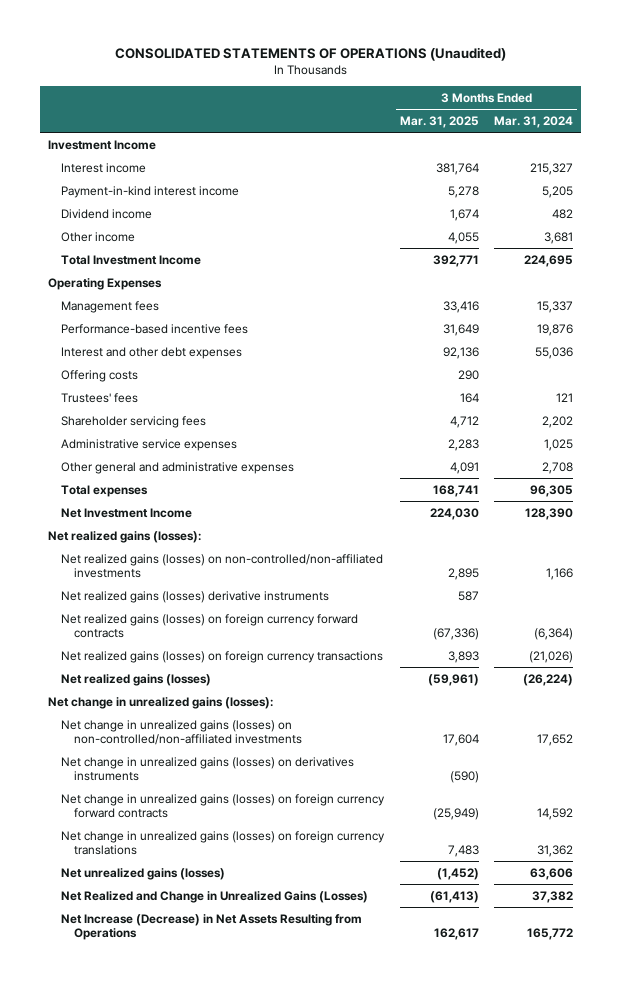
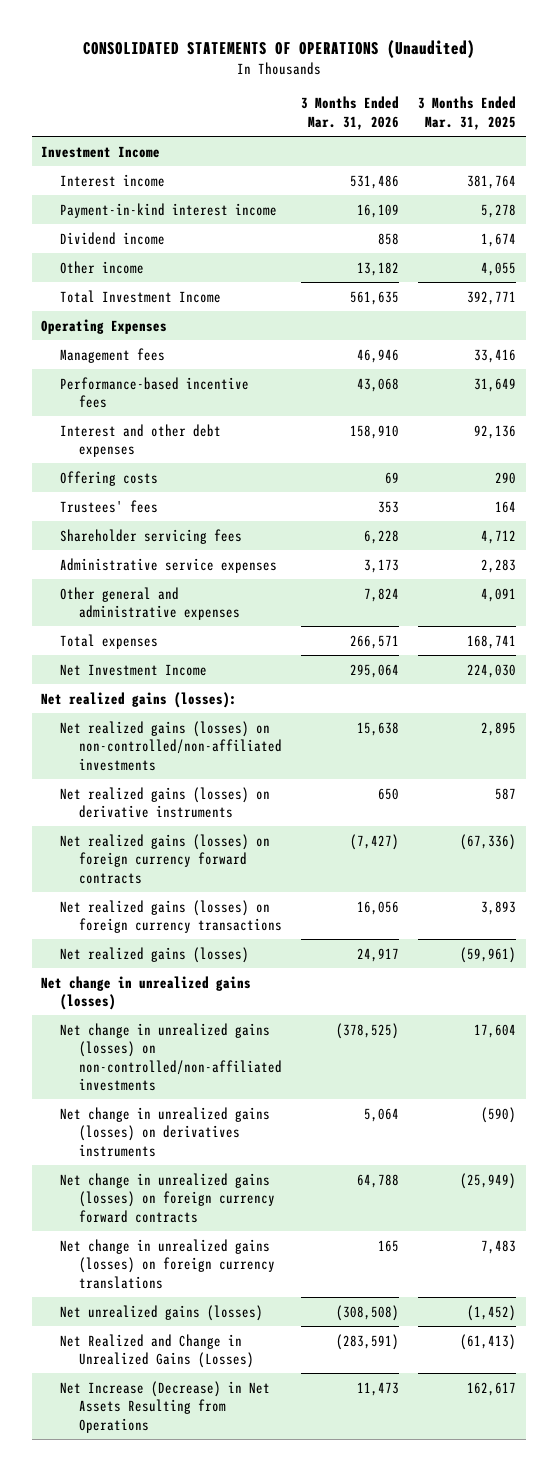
[494,115,574,128] Mar. 31, 2024 -> none
none -> [301,96,400,130] 3 Months Ended Mar. 31, 2026
[61,590,330,603] Net realized gains (losses) derivative instruments -> [60,786,271,819] Net realized gains (losses) on derivative instruments
[47,696,273,709] Net change in unrealized gains (losses): -> [41,975,252,1011] Net change in unrealized gains (losses)

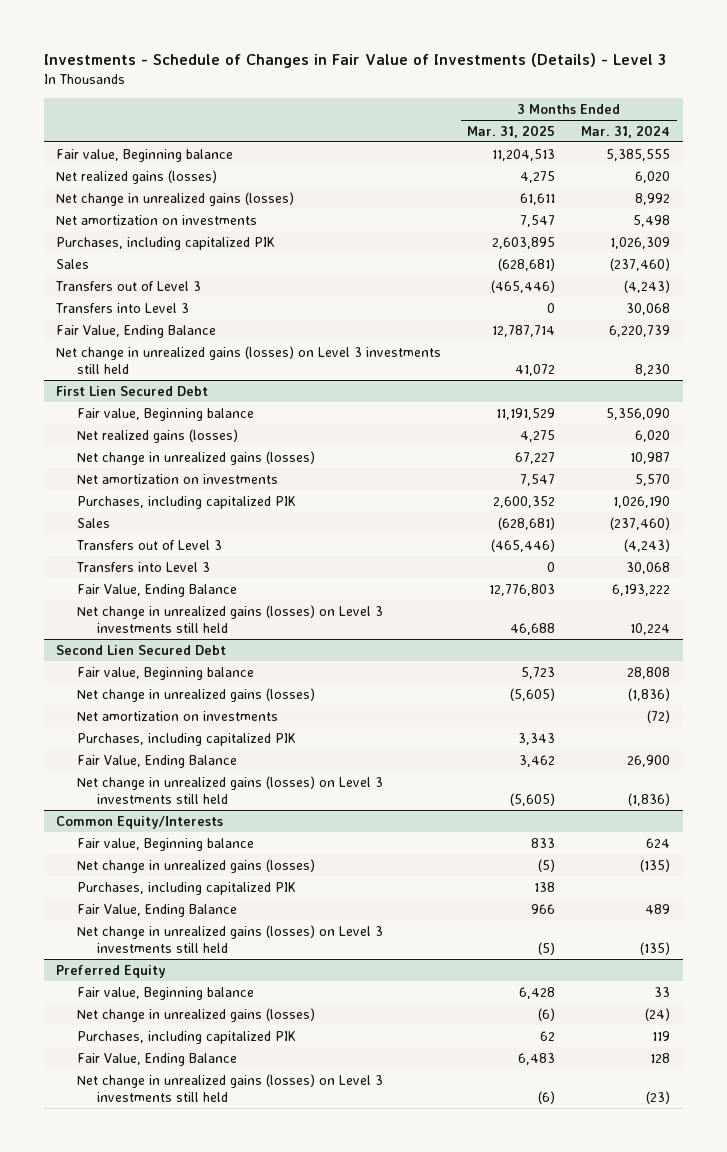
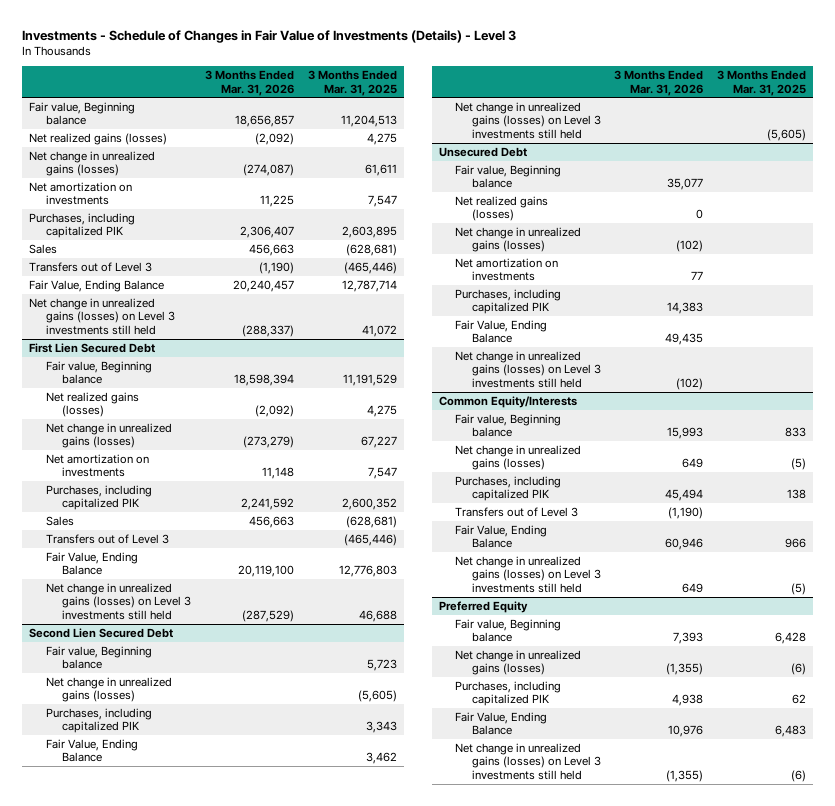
[581,124,671,138] Mar. 31, 2024 -> none
none -> [204,70,294,96] 3 Months Ended Mar. 31, 2026
[55,302,190,313] Transfers into Level 3 -> none
[75,561,210,572] Transfers into Level 3 -> none
[76,710,278,721] Net amortization on investments -> none
none -> [438,146,527,157] Unsecured Debt
none -> [455,164,562,189] Fair value, Beginning balance
none -> [455,195,549,222] Net realized gains (losses)
none -> [455,226,582,253] Net change in unrealized gains (losses)
none -> [455,257,559,282] Net amortization on investments
none -> [455,288,562,315] Purchases, including capitalized PIK
none -> [455,319,548,344] Fair Value, Ending Balance
none -> [455,350,601,388] Net change in unrealized gains (losses) on Level 3 investments still held
none -> [455,506,579,517] Transfers out of Level 3

